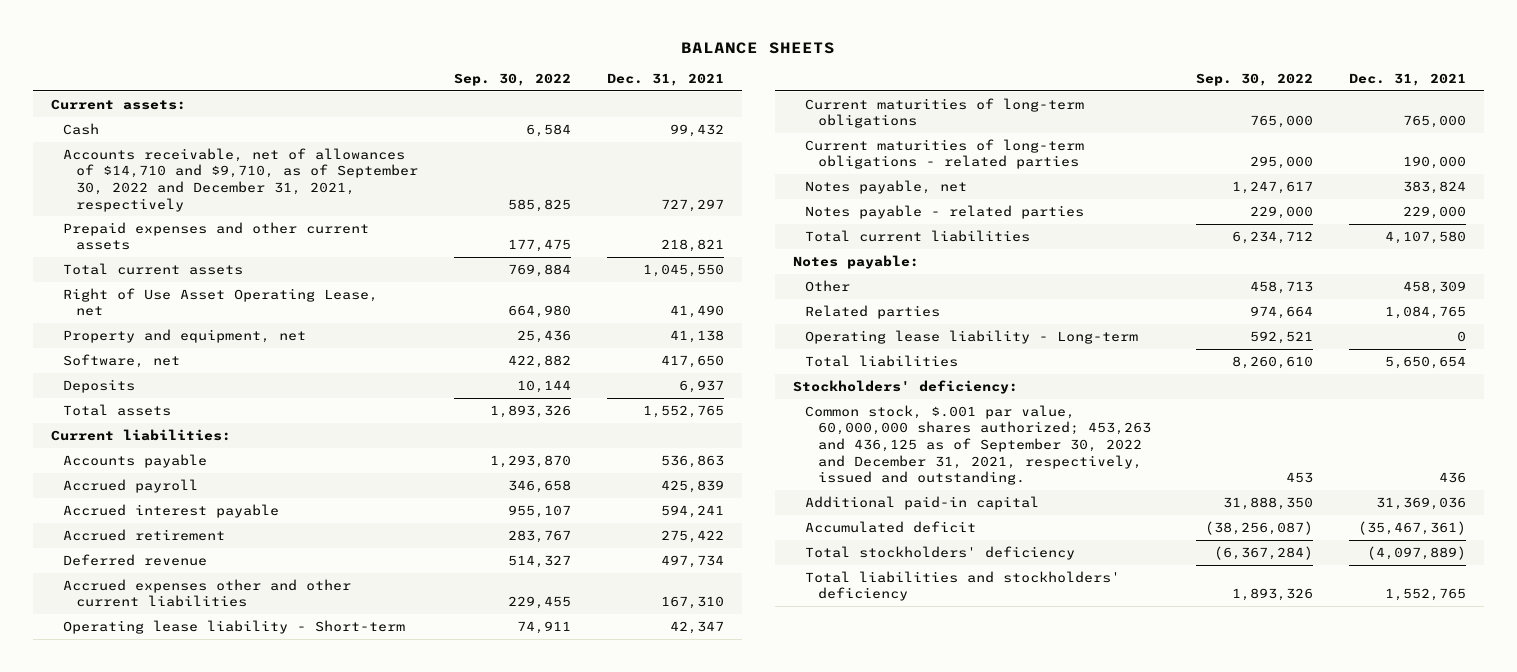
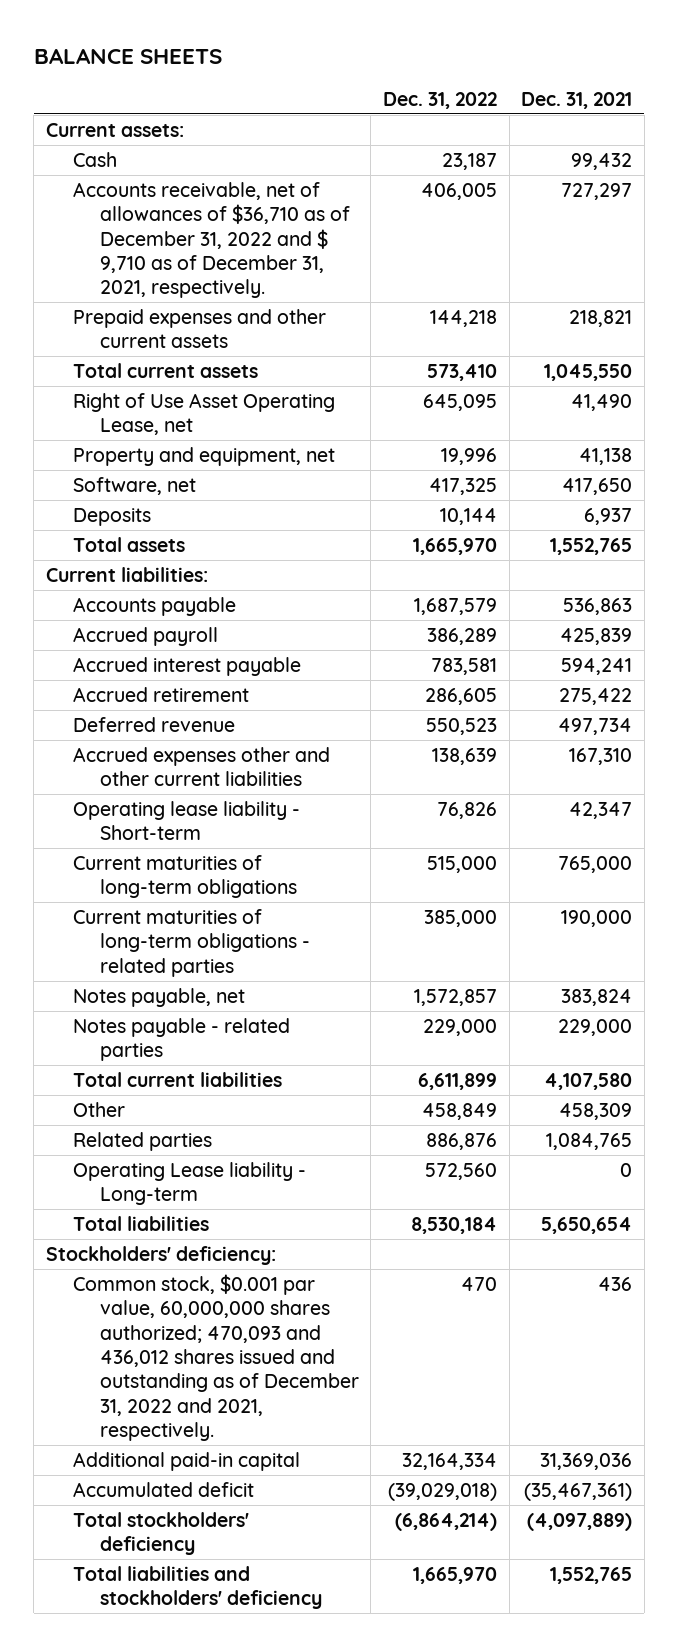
[453,73,571,87] Sep. 30, 2022 -> none
none -> [383,92,498,110] Dec. 31, 2022
[63,147,418,212] Accounts receivable, net of allowances of $14,710 and $9,710, as of September 30, 2022 and December 31, 2021, respectively -> [72,181,350,299] Accounts receivable, net of allowances of $36,710 as of December 31, 2022 and $ 9,710 as of December 31, 2021, respectively.
[792,254,919,269] Notes payable: -> none
[805,329,1139,344] Operating lease liability - Long-term -> [72,1161,306,1206] Operating Lease liability - Long-term
[805,404,1151,486] Common stock, $.001 par value, 60,000,000 shares authorized; 453,263 and 436,125 as of September 30, 2022 and December 31, 2021, respectively, issued and outstanding. -> [72,1273,359,1442] Common stock, $0.001 par value, 60,000,000 shares authorized; 470,093 and 436,012 shares issued and outstanding as of December 31, 2022 and 2021, respectively.

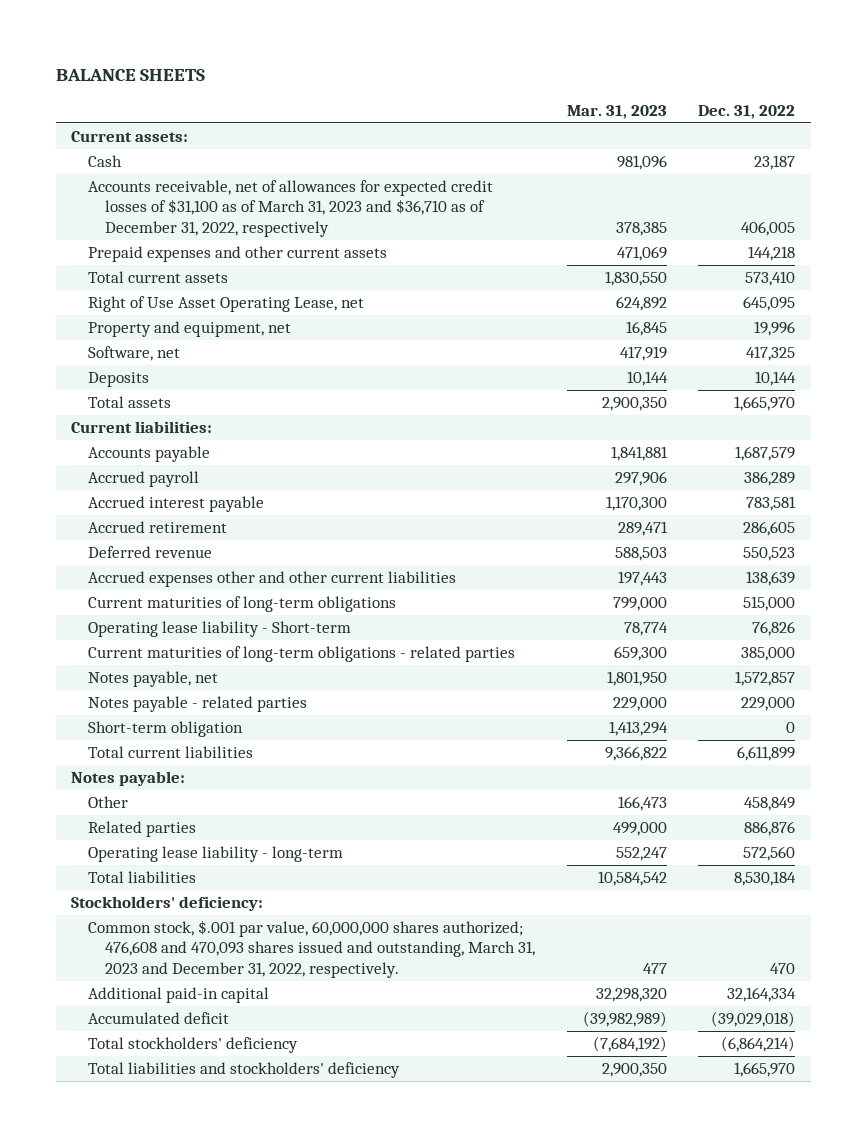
[521,92,633,110] Dec. 31, 2021 -> none
none -> [566,104,667,119] Mar. 31, 2023
[72,181,350,299] Accounts receivable, net of allowances of $36,710 as of December 31, 2022 and $ 9,710 as of December 31, 2021, respectively. -> [88,180,494,237] Accounts receivable, net of allowances for expected credit losses of $31,100 as of March 31, 2023 and $36,710 as of December 31, 2022, respectively
[72,800,300,841] Operating lease liability - Short-term -> [88,621,352,638] Operating lease liability - Short-term
none -> [88,721,244,738] Short-term obligation
none -> [71,771,186,787] Notes payable:
[72,1161,306,1206] Operating Lease liability - Long-term -> [88,846,344,863] Operating lease liability - long-term
[72,1273,359,1442] Common stock, $0.001 par value, 60,000,000 shares authorized; 470,093 and 436,012 shares issued and outstanding as of December 31, 2022 and 2021, respectively. -> [88,920,535,978] Common stock, $.001 par value, 60,000,000 shares authorized; 476,608 and 470,093 shares issued and outstanding, March 31, 2023 and December 31, 2022, respectively.

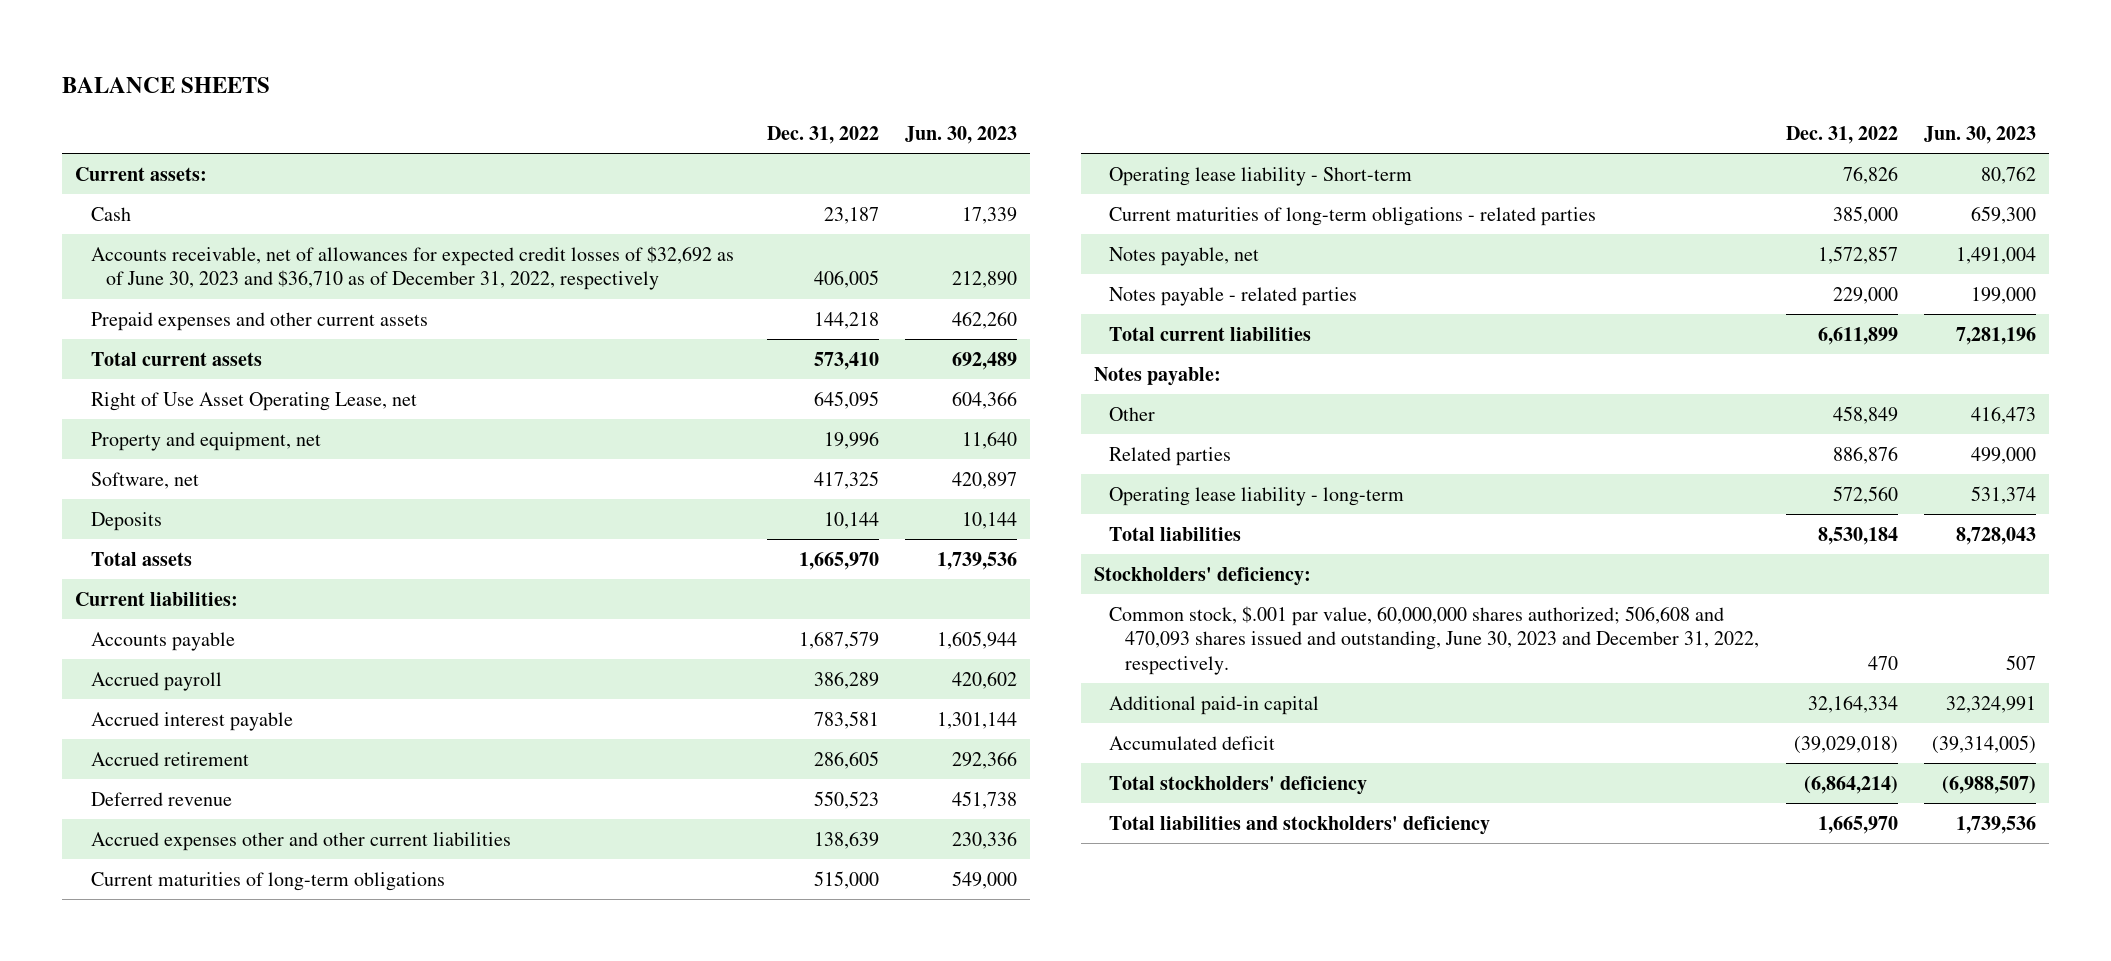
[566,104,667,119] Mar. 31, 2023 -> none
none -> [904,125,1017,144] Jun. 30, 2023
[88,180,494,237] Accounts receivable, net of allowances for expected credit losses of $31,100 as of March 31, 2023 and $36,710 as of December 31, 2022, respectively -> [90,245,734,291] Accounts receivable, net of allowances for expected credit losses of $32,692 as of June 30, 2023 and $36,710 as of December 31, 2022, respectively
[88,721,244,738] Short-term obligation -> none
[88,920,535,978] Common stock, $.001 par value, 60,000,000 shares authorized; 476,608 and 470,093 shares issued and outstanding, March 31, 2023 and December 31, 2022, respectively. -> [1109,605,1760,675] Common stock, $.001 par value, 60,000,000 shares authorized; 506,608 and 470,093 shares issued and outstanding, June 30, 2023 and December 31, 2022, respectively.

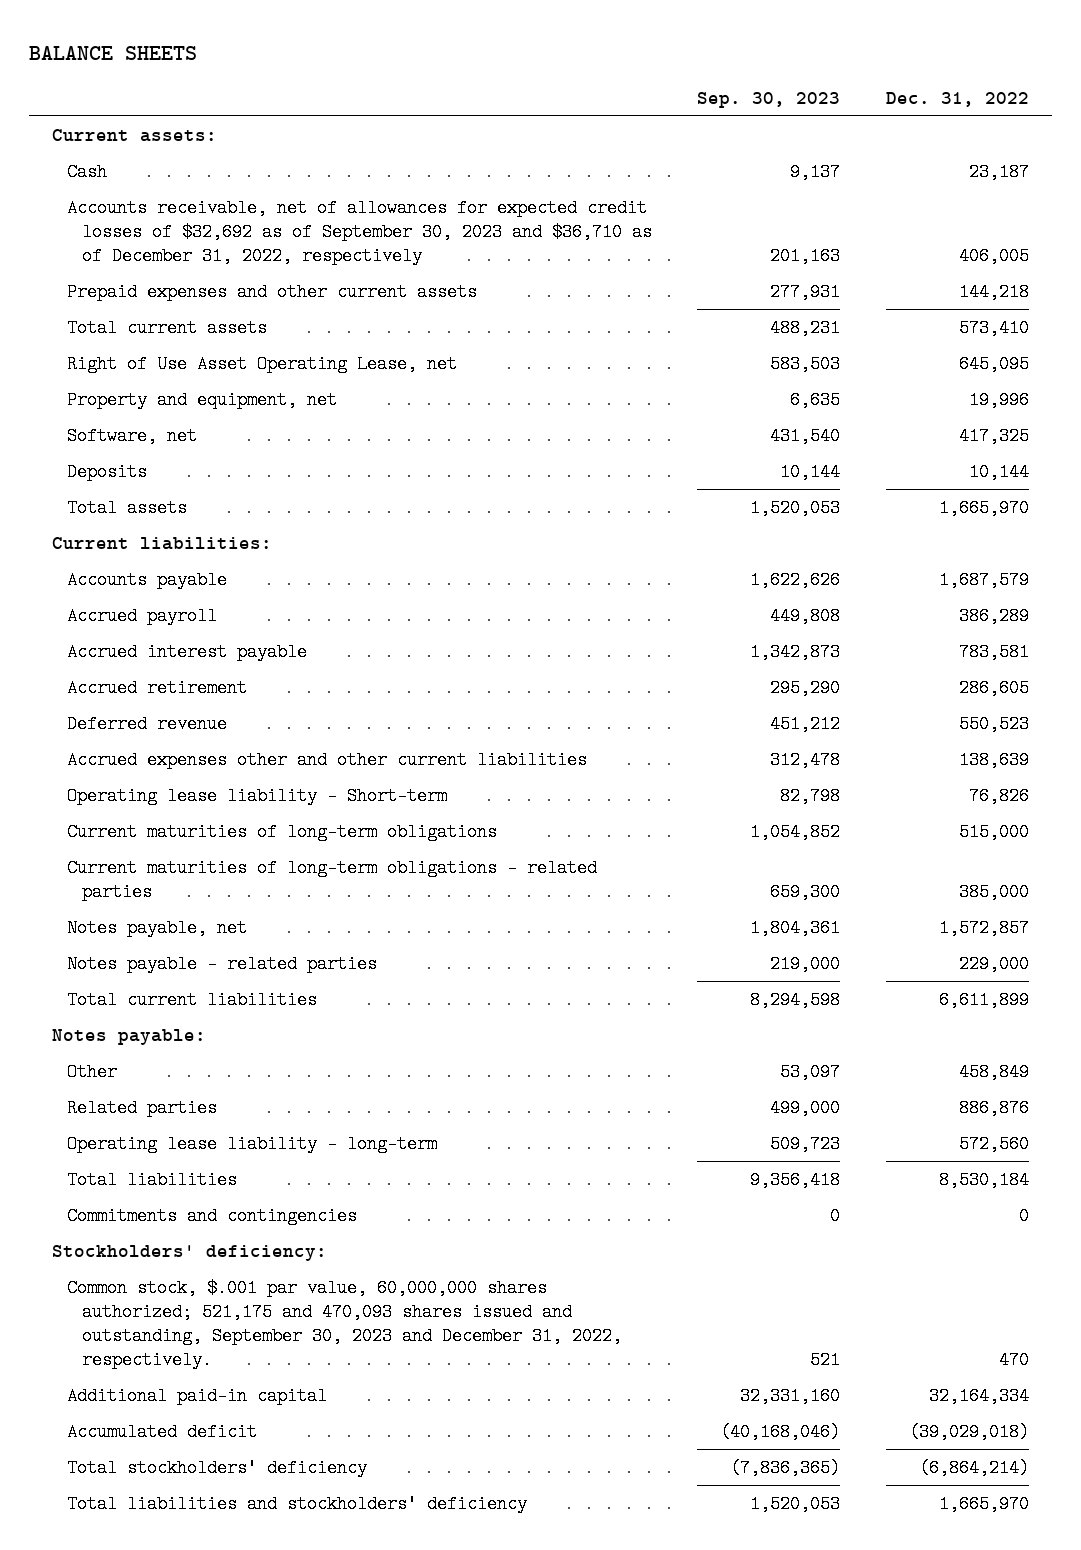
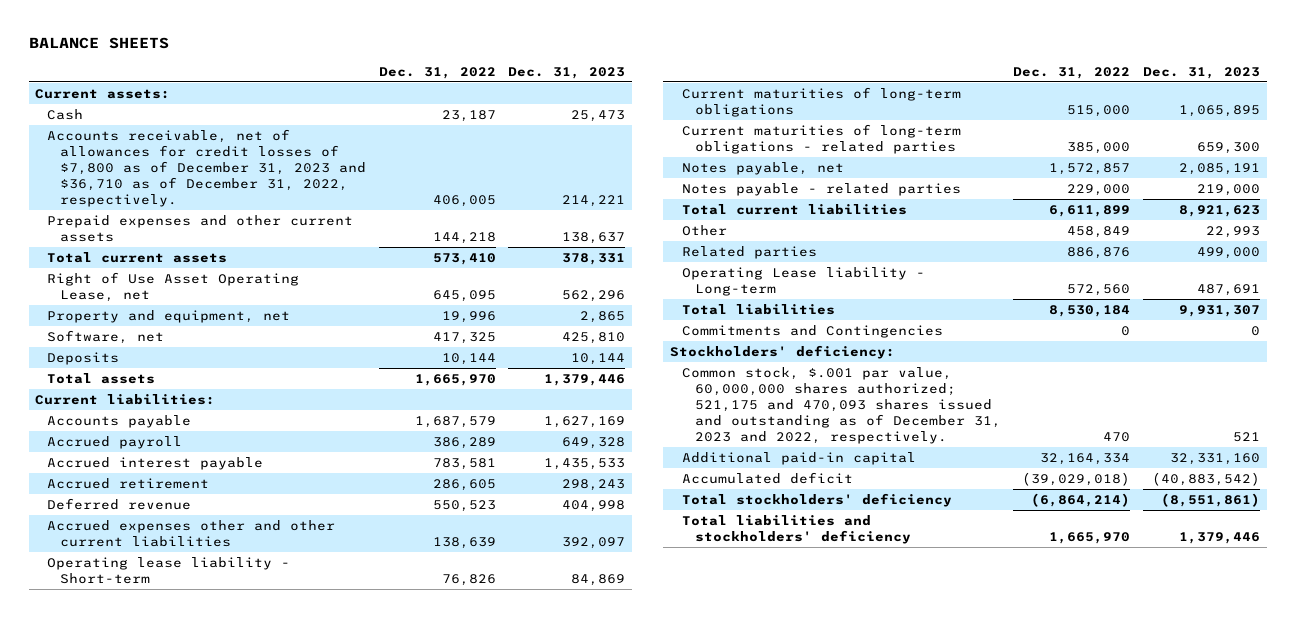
[697,91,841,108] Sep. 30, 2023 -> none
none -> [508,66,626,79] Dec. 31, 2023
[66,199,652,266] Accounts receivable, net of allowances for expected credit losses of $32,692 as of September 30, 2023 and $36,710 as of December 31, 2022, respectively -> [47,129,366,207] Accounts receivable, net of allowances for credit losses of $7,800 as of December 31, 2023 and $36,710 as of December 31, 2022, respectively.
[52,1029,207,1046] Notes payable: -> none
[66,1135,437,1154] Operating lease liability - long-term -> [682,267,926,296] Operating Lease liability - Long-term
[66,1207,357,1226] Commitments and contingencies -> [682,325,944,339] Commitments and Contingencies
[66,1279,622,1370] Common stock, $.001 par value, 60,000,000 shares authorized; 521,175 and 470,093 shares issued and outstanding, September 30, 2023 and December 31, 2022, respectively. -> [682,367,1001,444] Common stock, $.001 par value, 60,000,000 shares authorized; 521,175 and 470,093 shares issued and outstanding as of December 31, 2023 and 2022, respectively.

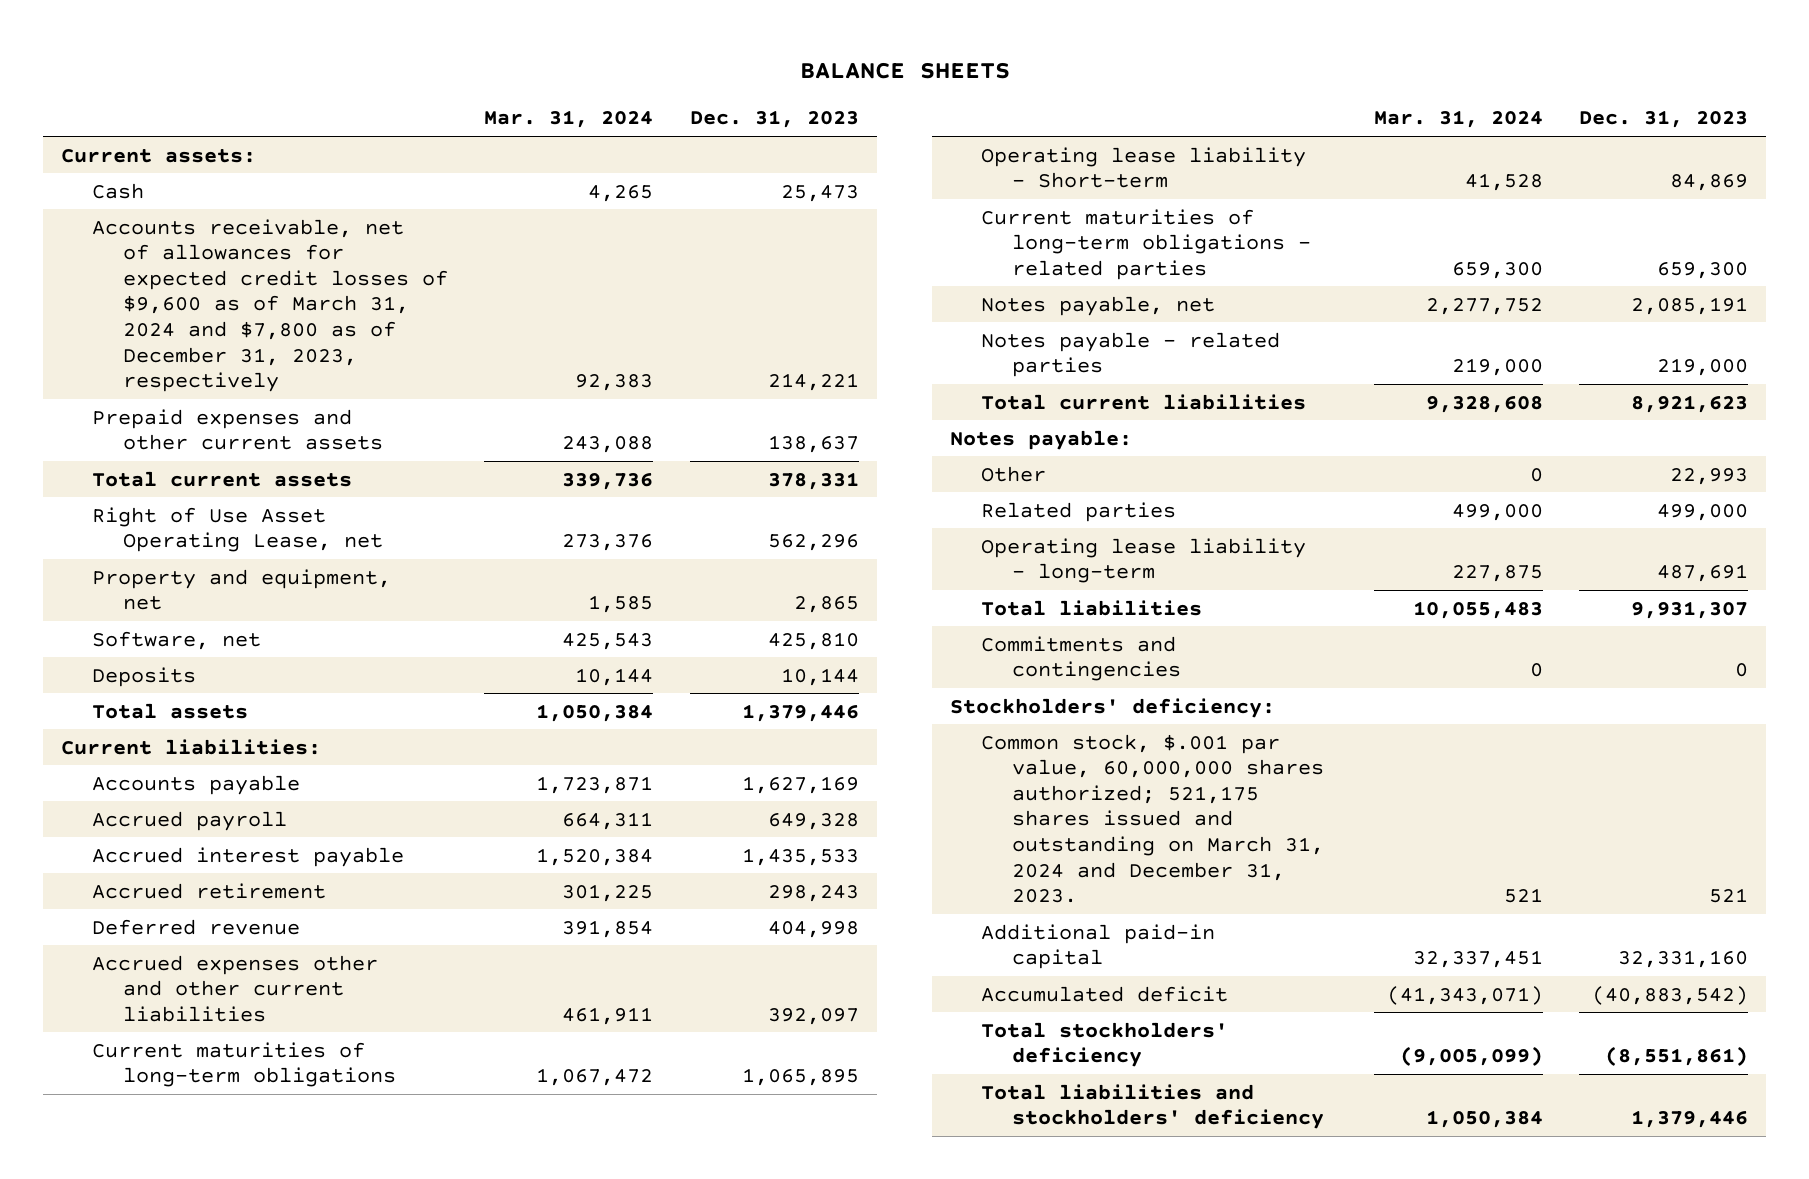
[378,66,496,79] Dec. 31, 2022 -> none
none -> [484,110,654,129] Mar. 31, 2024
[47,129,366,207] Accounts receivable, net of allowances for credit losses of $7,800 as of December 31, 2023 and $36,710 as of December 31, 2022, respectively. -> [92,218,449,393] Accounts receivable, net of allowances for expected credit losses of $9,600 as of March 31, 2024 and $7,800 as of December 31, 2023, respectively
[47,557,291,584] Operating lease liability - Short-term -> [981,146,1307,189] Operating lease liability - Short-term
none -> [950,429,1133,450] Notes payable:
[682,267,926,296] Operating Lease liability - Long-term -> [981,537,1307,584] Operating lease liability - long-term
[682,325,944,339] Commitments and Contingencies -> [981,635,1182,682] Commitments and contingencies
[682,367,1001,444] Common stock, $.001 par value, 60,000,000 shares authorized; 521,175 and 470,093 shares issued and outstanding as of December 31, 2023 and 2022, respectively. -> [981,733,1325,904] Common stock, $.001 par value, 60,000,000 shares authorized; 521,175 shares issued and outstanding on March 31, 2024 and December 31, 2023.

